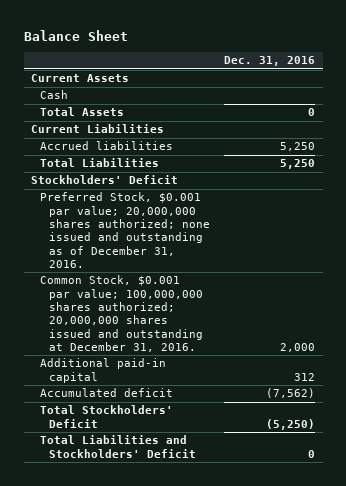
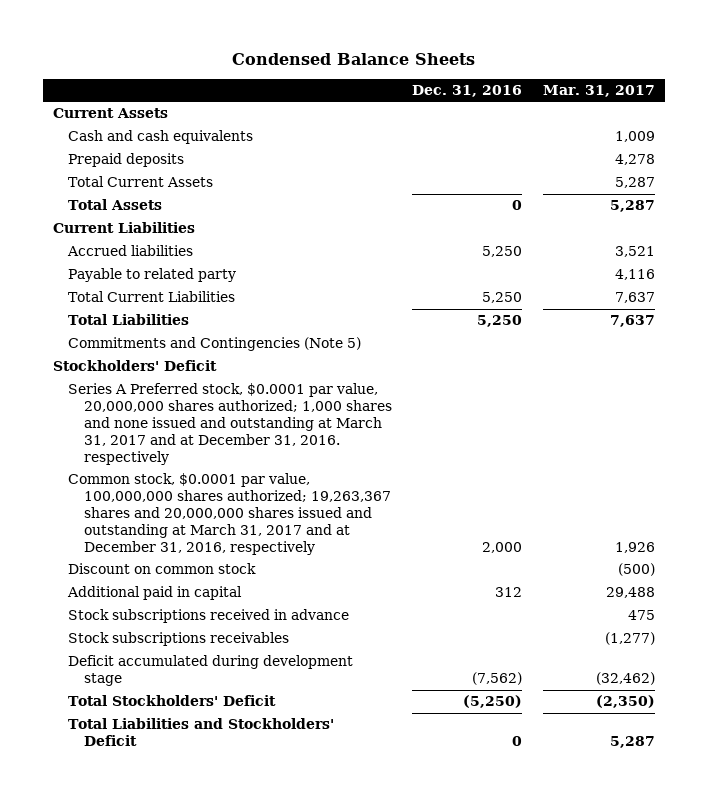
[23,29,128,41] Balance Sheet -> [231,52,475,65] Condensed Balance Sheets
none -> [542,85,655,98] Mar. 31, 2017
[39,90,68,100] Cash -> [68,130,254,145] Cash and cash equivalents
none -> [68,153,185,168] Prepaid deposits
none -> [68,176,214,188] Total Current Assets
none -> [68,268,237,283] Payable to related party
none -> [68,291,236,303] Total Current Liabilities
none -> [68,337,362,352] Commitments and Contingencies (Note 5)
[39,192,210,268] Preferred Stock, $0.001 par value; 20,000,000 shares authorized; none issued and outstanding as of December 31, 2016. -> [68,383,392,465] Series A Preferred stock, $0.0001 par value, 20,000,000 shares authorized; 1,000 shares and none issued and outstanding at March 31, 2017 and at December 31, 2016. respectively
[39,275,203,352] Common Stock, $0.001 par value; 100,000,000 shares authorized; 20,000,000 shares issued and outstanding at December 31, 2016. -> [68,473,391,555] Common stock, $0.0001 par value, 100,000,000 shares authorized; 19,263,367 shares and 20,000,000 shares issued and outstanding at March 31, 2017 and at December 31, 2016, respectively
none -> [68,563,257,575] Discount on common stock
[39,358,166,383] Additional paid-in capital -> [67,586,243,601] Additional paid in capital
none -> [68,609,350,624] Stock subscriptions received in advance
none -> [68,632,290,647] Stock subscriptions receivables
[39,388,173,398] Accumulated deficit -> [68,655,354,687] Deficit accumulated during development stage

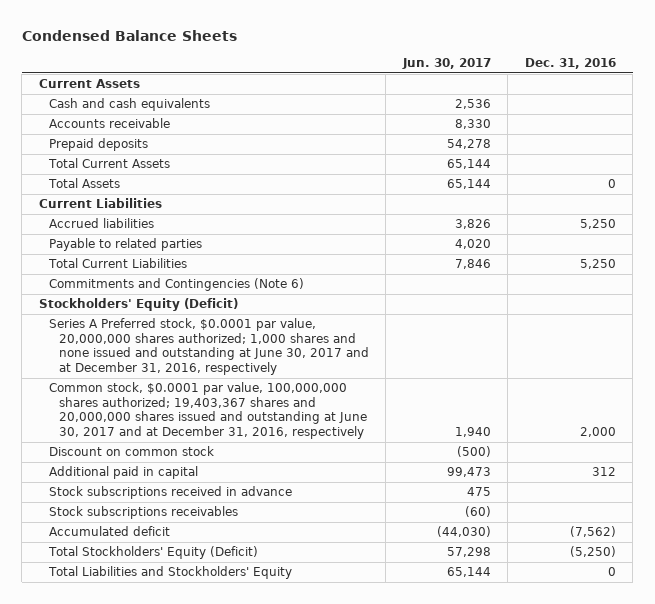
[542,85,655,98] Mar. 31, 2017 -> none
none -> [401,58,491,70] Jun. 30, 2017
none -> [48,118,170,129] Accounts receivable
[68,268,237,283] Payable to related party -> [48,238,202,252] Payable to related parties
[68,314,190,326] Total Liabilities -> none
[68,337,362,352] Commitments and Contingencies (Note 5) -> [48,278,304,292] Commitments and Contingencies (Note 6)
[53,360,218,372] Stockholders' Deficit -> [38,298,238,312] Stockholders' Equity (Deficit)
[68,383,392,465] Series A Preferred stock, $0.0001 par value, 20,000,000 shares authorized; 1,000 shares and none issued and outstanding at March 31, 2017 and at December 31, 2016. respectively -> [48,318,369,375] Series A Preferred stock, $0.0001 par value, 20,000,000 shares authorized; 1,000 shares and none issued and outstanding at June 30, 2017 and at December 31, 2016, respectively
[68,473,391,555] Common stock, $0.0001 par value, 100,000,000 shares authorized; 19,263,367 shares and 20,000,000 shares issued and outstanding at March 31, 2017 and at December 31, 2016, respectively -> [48,382,367,439] Common stock, $0.0001 par value, 100,000,000 shares authorized; 19,403,367 shares and 20,000,000 shares issued and outstanding at June 30, 2017 and at December 31, 2016, respectively
[68,655,354,687] Deficit accumulated during development stage -> [48,526,170,537] Accumulated deficit
[68,695,277,707] Total Stockholders' Deficit -> [47,546,258,560] Total Stockholders' Equity (Deficit)
[68,718,335,747] Total Liabilities and Stockholders' Deficit -> [47,566,292,580] Total Liabilities and Stockholders' Equity

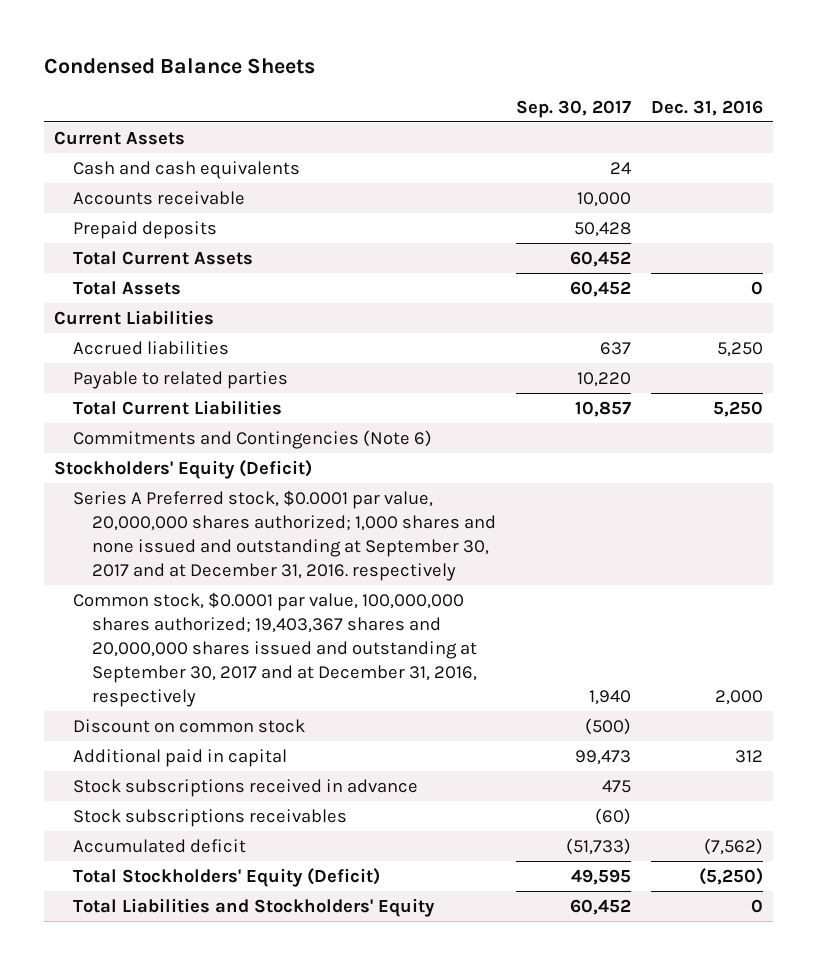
[401,58,491,70] Jun. 30, 2017 -> none
none -> [515,99,631,118] Sep. 30, 2017
[48,318,369,375] Series A Preferred stock, $0.0001 par value, 20,000,000 shares authorized; 1,000 shares and none issued and outstanding at June 30, 2017 and at December 31, 2016, respectively -> [73,489,496,582] Series A Preferred stock, $0.0001 par value, 20,000,000 shares authorized; 1,000 shares and none issued and outstanding at September 30, 2017 and at December 31, 2016. respectively
[48,382,367,439] Common stock, $0.0001 par value, 100,000,000 shares authorized; 19,403,367 shares and 20,000,000 shares issued and outstanding at June 30, 2017 and at December 31, 2016, respectively -> [73,591,477,708] Common stock, $0.0001 par value, 100,000,000 shares authorized; 19,403,367 shares and 20,000,000 shares issued and outstanding at September 30, 2017 and at December 31, 2016, respectively

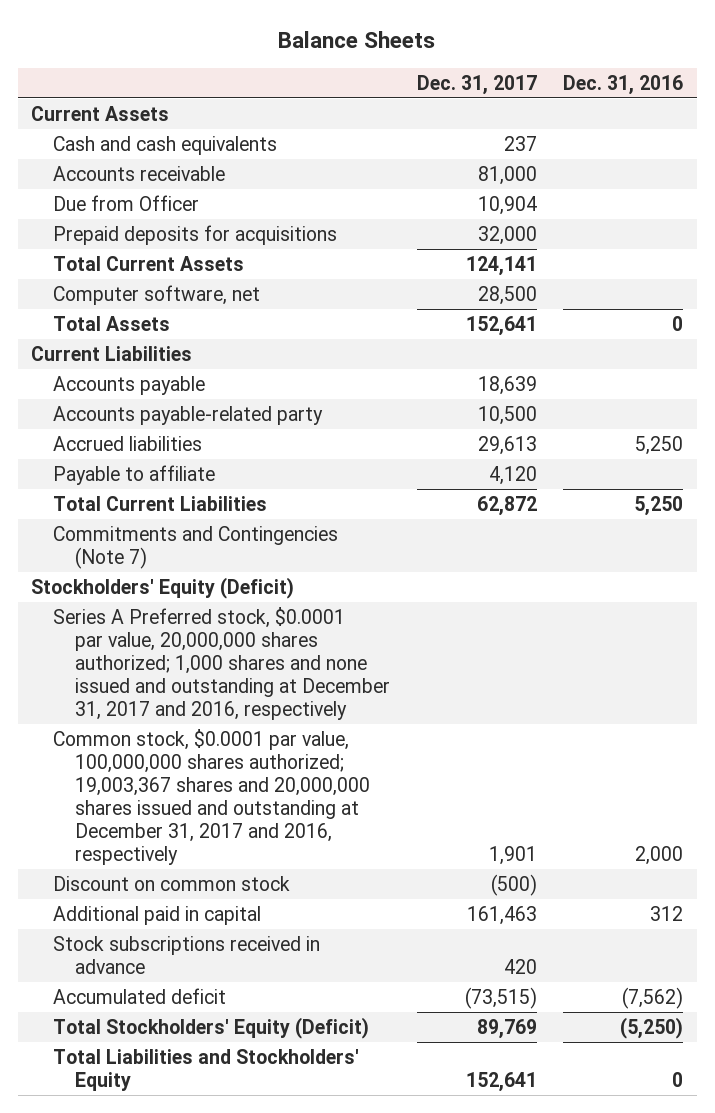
[44,58,316,75] Condensed Balance Sheets -> [278,31,436,49] Balance Sheets
[515,99,631,118] Sep. 30, 2017 -> none
none -> [416,74,537,95] Dec. 31, 2017
none -> [53,194,200,211] Due from Officer
[73,220,218,239] Prepaid deposits -> [53,224,338,245] Prepaid deposits for acquisitions
none -> [53,284,261,305] Computer software, net
none -> [53,375,206,395] Accounts payable
none -> [53,405,324,425] Accounts payable-related party
[73,370,289,389] Payable to related parties -> none
none -> [53,464,216,485] Payable to affiliate
[73,429,433,449] Commitments and Contingencies (Note 6) -> [53,525,339,570] Commitments and Contingencies (Note 7)
[73,489,496,582] Series A Preferred stock, $0.0001 par value, 20,000,000 shares authorized; 1,000 shares and none issued and outstanding at September 30, 2017 and at December 31, 2016. respectively -> [53,606,391,721] Series A Preferred stock, $0.0001 par value, 20,000,000 shares authorized; 1,000 shares and none issued and outstanding at December 31, 2017 and 2016, respectively
[73,591,477,708] Common stock, $0.0001 par value, 100,000,000 shares authorized; 19,403,367 shares and 20,000,000 shares issued and outstanding at September 30, 2017 and at December 31, 2016, respectively -> [53,728,371,866] Common stock, $0.0001 par value, 100,000,000 shares authorized; 19,003,367 shares and 20,000,000 shares issued and outstanding at December 31, 2017 and 2016, respectively
[73,808,348,827] Stock subscriptions receivables -> none

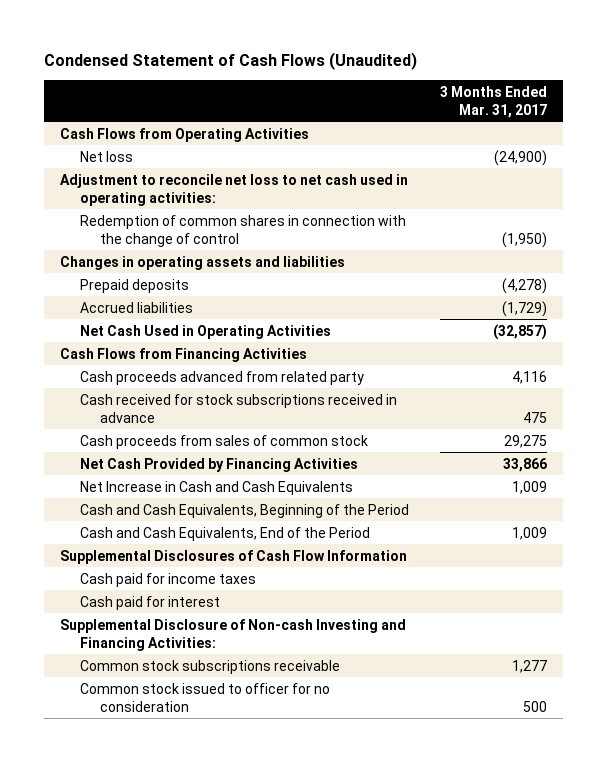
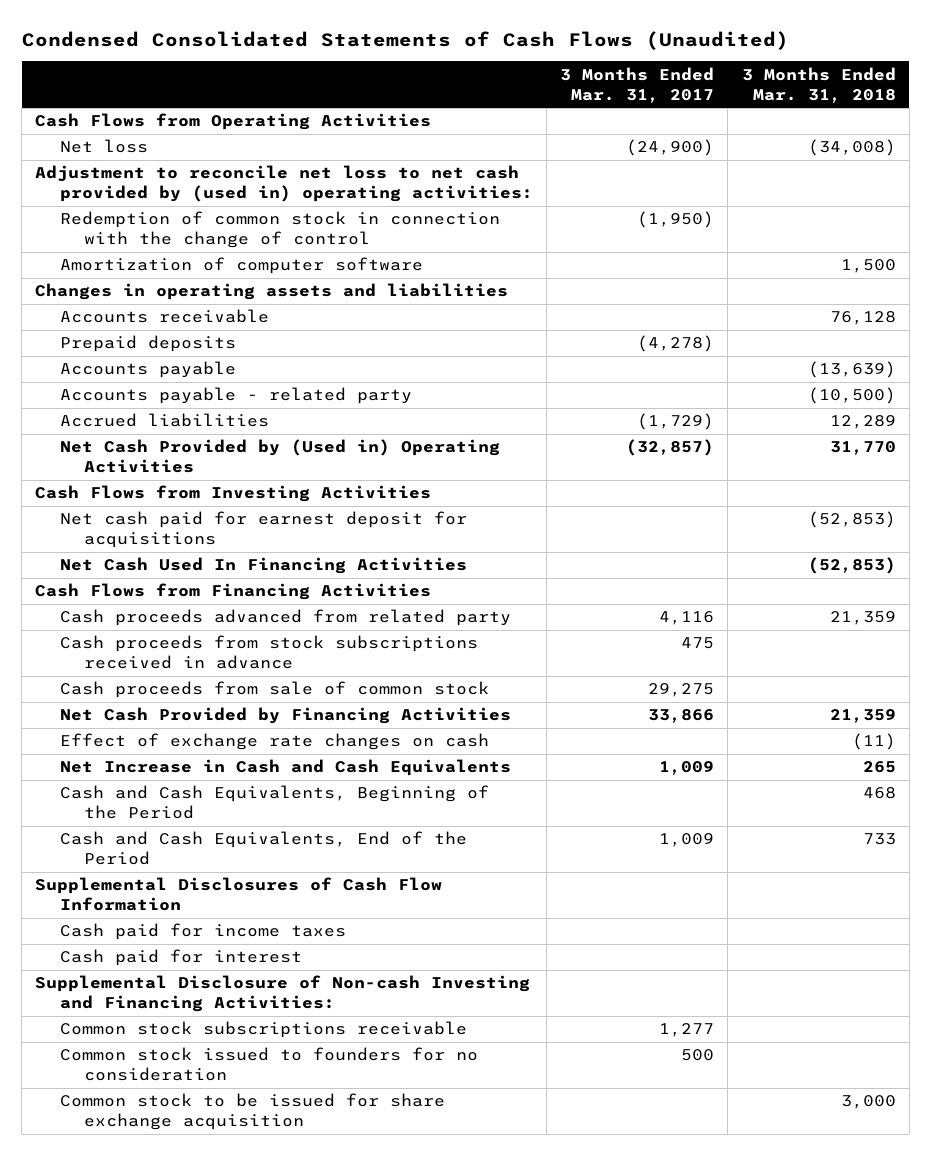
[44,52,418,71] Condensed Statement of Cash Flows (Unaudited) -> [21,30,789,50] Condensed Consolidated Statements of Cash Flows (Unaudited)
none -> [741,66,896,103] 3 Months Ended Mar. 31, 2018
[59,173,408,206] Adjustment to reconcile net loss to net cash used in operating activities: -> [35,165,533,203] Adjustment to reconcile net loss to net cash provided by (used in) operating activities:
[80,214,407,247] Redemption of common shares in connection with the change of control -> [59,211,500,249] Redemption of common stock in connection with the change of control
none -> [59,257,423,275] Amortization of computer software
none -> [59,309,269,324] Accounts receivable
none -> [59,361,236,379] Accounts payable
none -> [59,387,412,405] Accounts payable - related party
[80,324,332,339] Net Cash Used in Operating Activities -> [59,439,500,474] Net Cash Provided by (Used in) Operating Activities
none -> [35,485,432,503] Cash Flows from Investing Activities
none -> [59,511,467,549] Net cash paid for earnest deposit for acquisitions
none -> [59,557,467,575] Net Cash Used In Financing Activities
[80,393,398,423] Cash received for stock subscriptions received in advance -> [59,635,478,670] Cash proceeds from stock subscriptions received in advance
[80,434,369,449] Cash proceeds from sales of common stock -> [59,681,489,699] Cash proceeds from sale of common stock
none -> [59,733,489,751] Effect of exchange rate changes on cash
[80,682,331,712] Common stock issued to officer for no consideration -> [59,1047,478,1082] Common stock issued to founders for no consideration
none -> [59,1093,445,1131] Common stock to be issued for share exchange acquisition

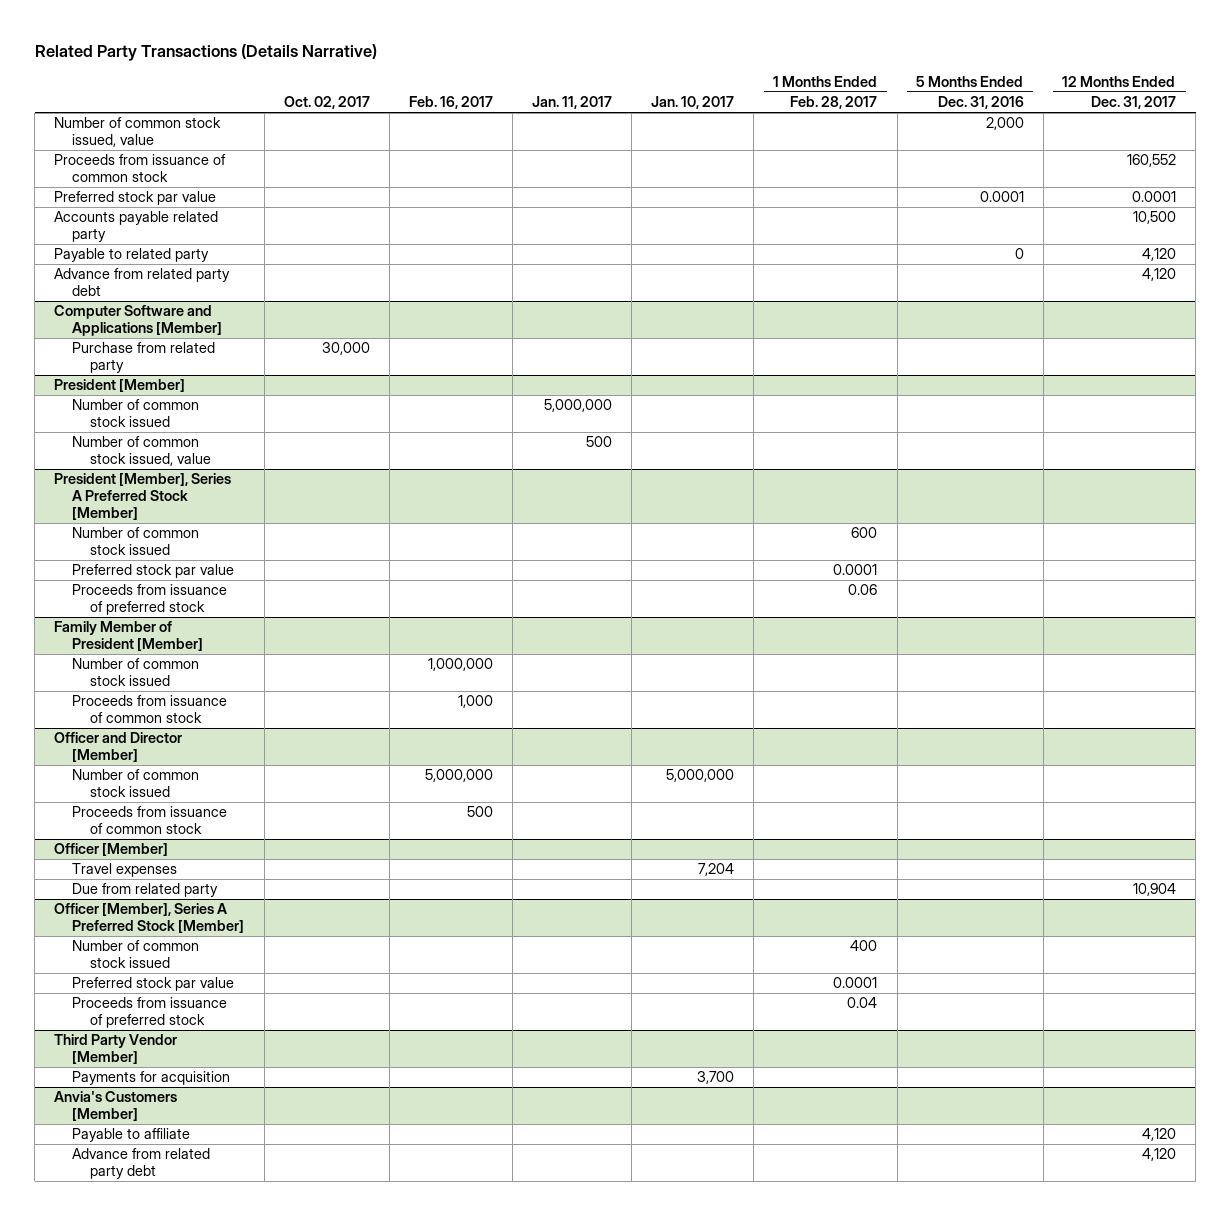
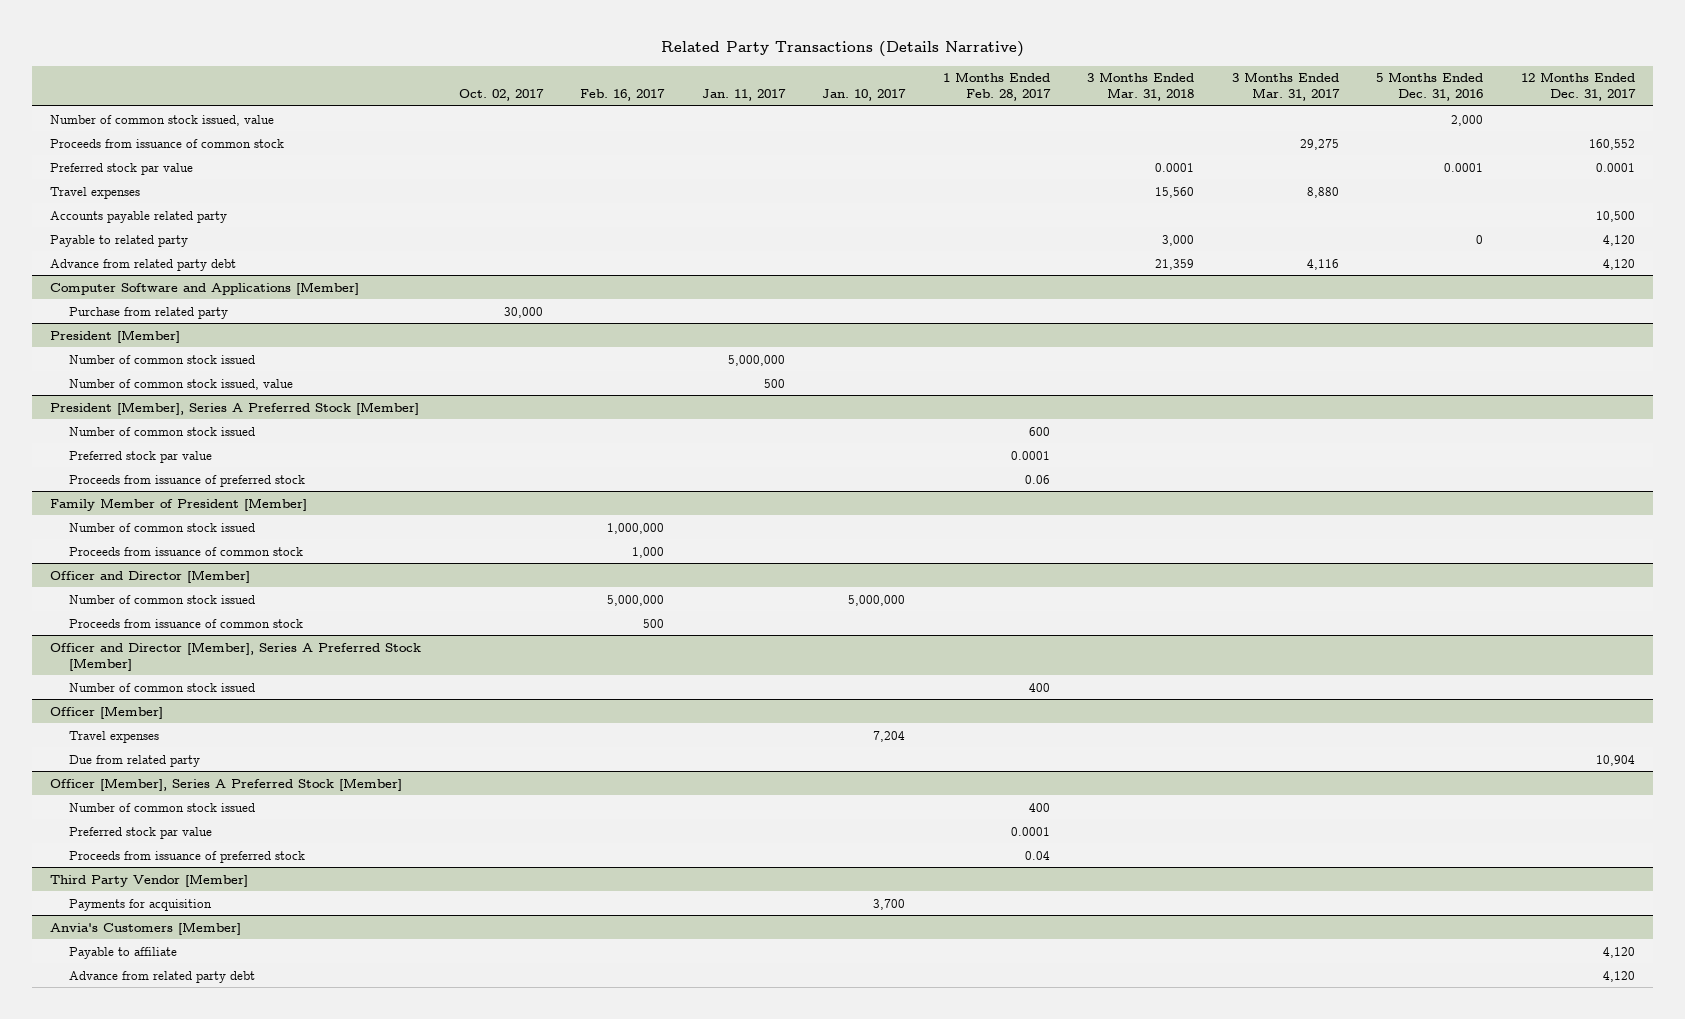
none -> [1087,72,1195,102] 3 Months Ended Mar. 31, 2018
none -> [1231,72,1340,102] 3 Months Ended Mar. 31, 2017
none -> [50,186,141,199] Travel expenses
none -> [50,641,422,671] Officer and Director [Member], Series A Preferred Stock [Member]
none -> [68,682,255,692] Number of common stock issued

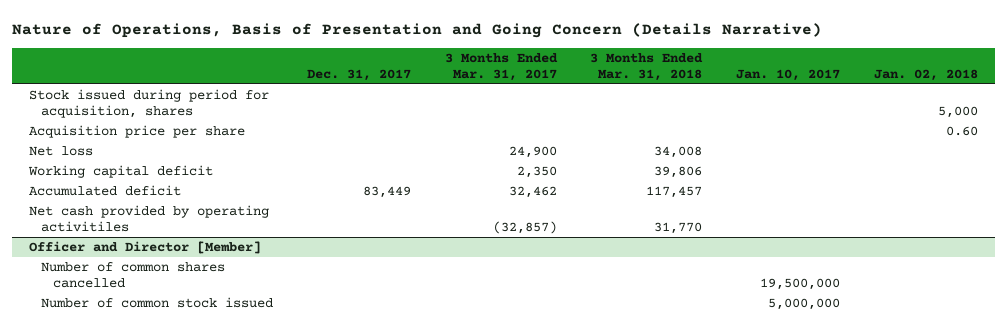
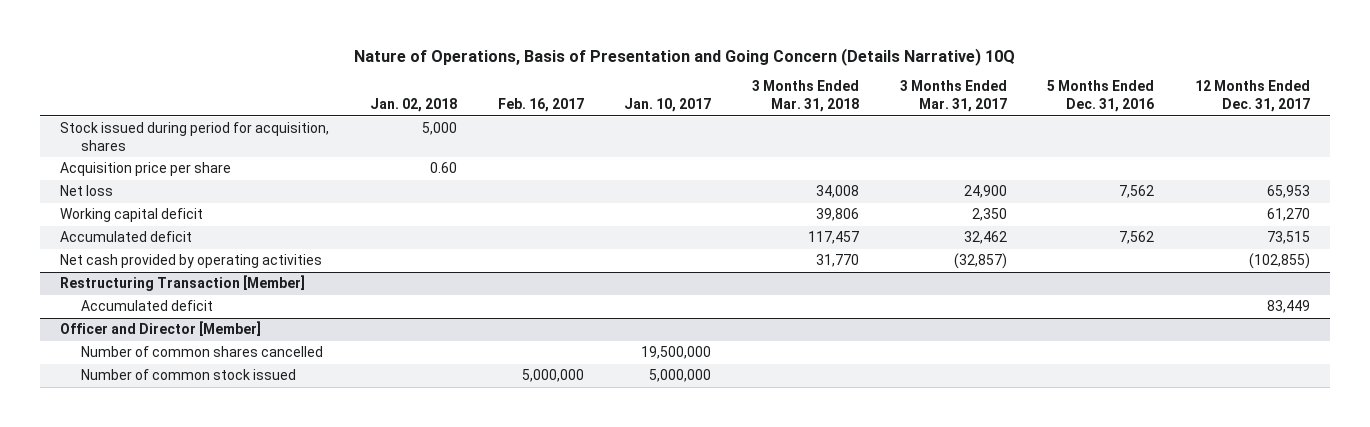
[12,22,823,38] Nature of Operations, Basis of Presentation and Going Concern (Details Narrative) -> [354,47,1016,66] Nature of Operations, Basis of Presentation and Going Concern (Details Narrative) 10Q
[306,68,411,81] Dec. 31, 2017 -> none
none -> [497,98,584,113] Feb. 16, 2017
none -> [1047,80,1155,113] 5 Months Ended Dec. 31, 2016
none -> [1195,80,1311,113] 12 Months Ended Dec. 31, 2017
[28,204,269,233] Net cash provided by operating activitiles -> [60,254,323,269] Net cash provided by operating activities
none -> [60,275,306,292] Restructuring Transaction [Member]
none -> [81,300,214,312] Accumulated deficit

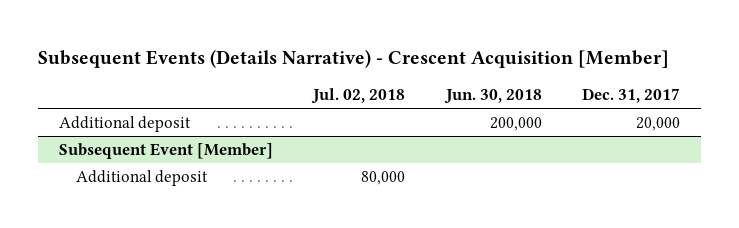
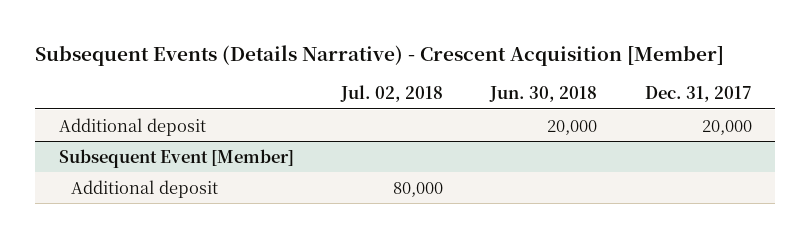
[489,116,542,131] 200,000 -> [547,119,598,135] 20,000

